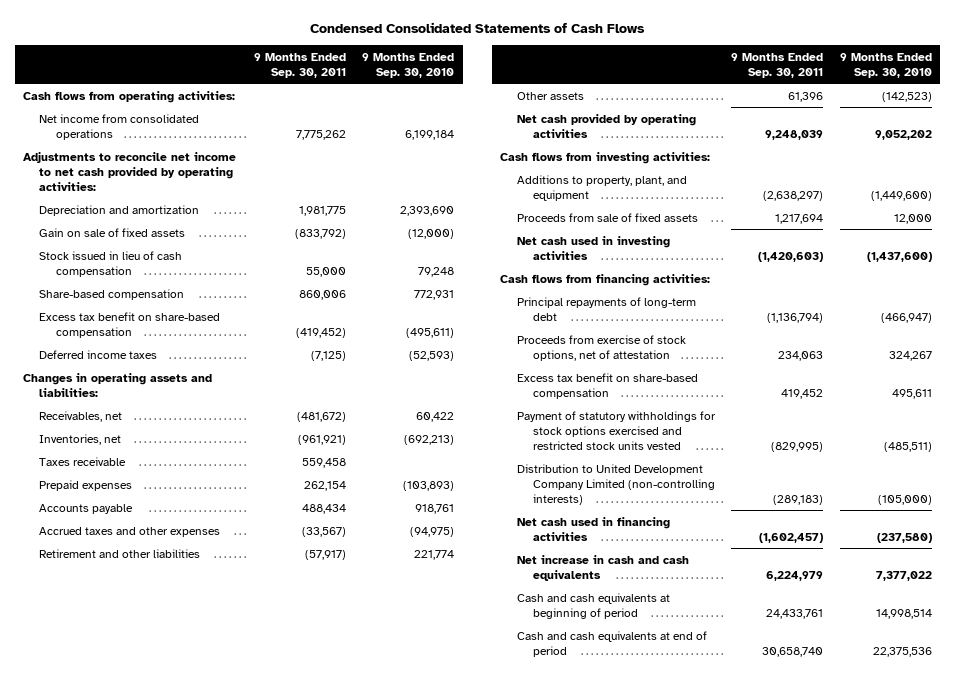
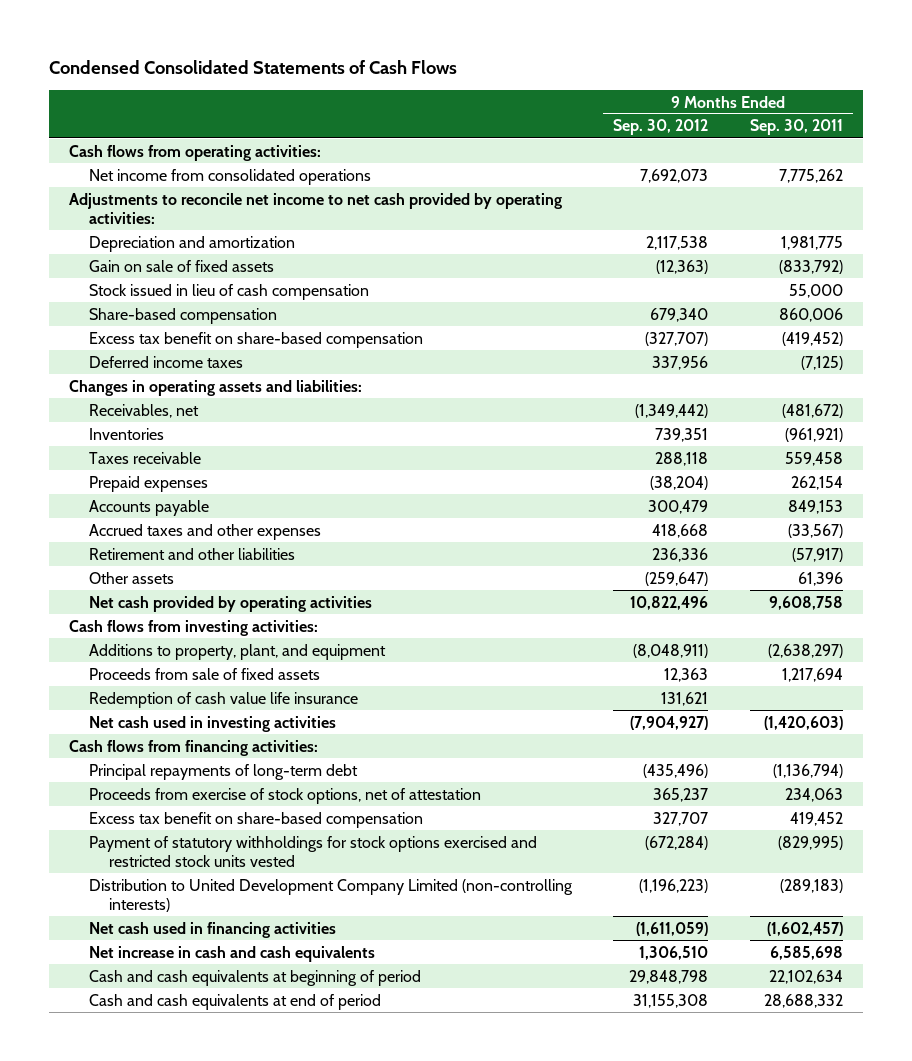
[362,52,455,78] 9 Months Ended Sep. 30, 2010 -> none
none -> [613,119,709,136] Sep. 30, 2012
[39,433,122,445] Inventories, net -> [89,427,165,440] Inventories
[302,503,347,514] 488,434 -> [787,499,843,514] 849,153
[765,129,824,140] 9,248,039 -> [768,595,843,610] 9,608,758
none -> [89,691,359,708] Redemption of cash value life insurance
[766,570,824,581] 6,224,979 -> [769,945,843,960] 6,585,698
[766,608,824,619] 24,433,761 -> [768,969,843,984] 22,102,634
[762,646,824,657] 30,658,740 -> [763,993,843,1008] 28,688,332

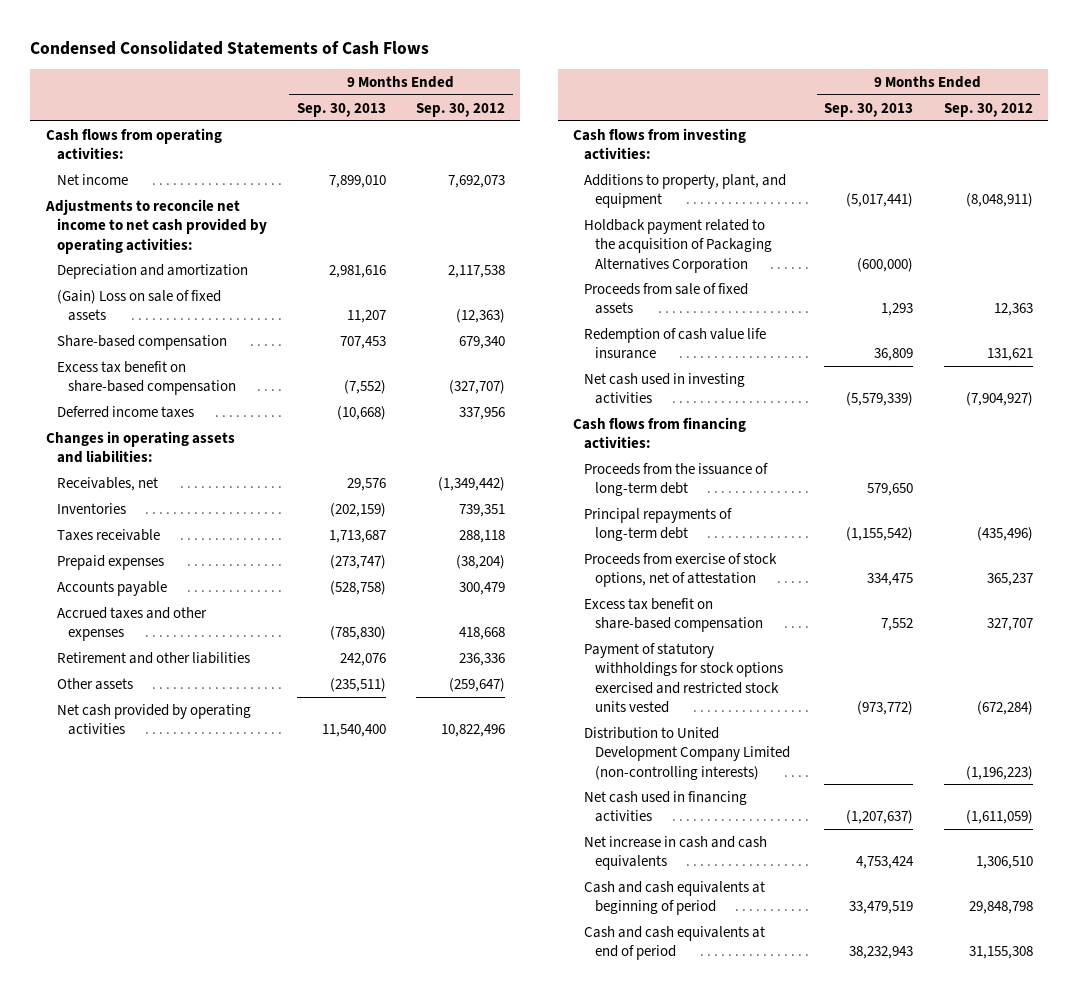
[749,119,843,136] Sep. 30, 2011 -> none
none -> [296,102,386,117] Sep. 30, 2013
[89,168,372,185] Net income from consolidated operations -> [56,173,128,185] Net income
[89,283,370,300] Stock issued in lieu of cash compensation -> none
[89,259,275,272] Gain on sale of fixed assets -> [56,289,221,322] (Gain) Loss on sale of fixed assets
none -> [584,218,773,273] Holdback payment related to the acquisition of Packaging Alternatives Corporation
none -> [584,462,769,497] Proceeds from the issuance of long-term debt

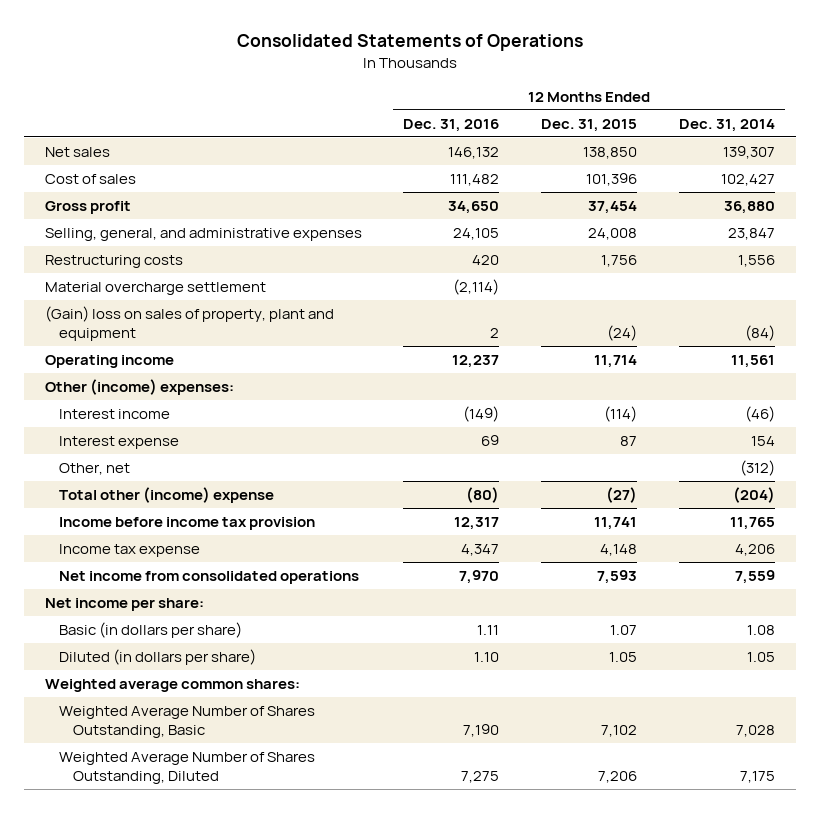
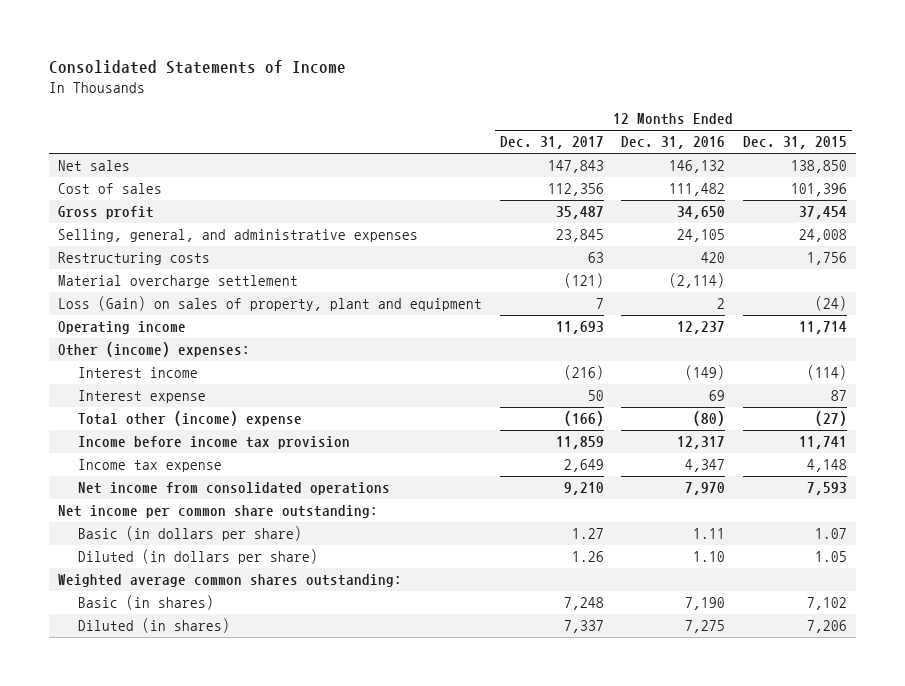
[236,34,583,52] Consolidated Statements of Operations -> [48,59,346,74] Consolidated Statements of Income
[678,118,775,132] Dec. 31, 2014 -> none
none -> [499,136,604,150] Dec. 31, 2017
[44,306,334,342] (Gain) loss on sales of property, plant and equipment -> [57,296,482,312] Loss (Gain) on sales of property, plant and equipment
[58,463,130,476] Other, net -> none
[44,598,204,612] Net income per share: -> [57,505,378,519] Net income per common share outstanding:
[44,679,300,693] Weighted average common shares: -> [57,574,402,588] Weighted average common shares outstanding:
[58,706,315,739] Weighted Average Number of Shares Outstanding, Basic -> [78,595,215,611] Basic (in shares)
[58,752,315,785] Weighted Average Number of Shares Outstanding, Diluted -> [78,618,231,634] Diluted (in shares)

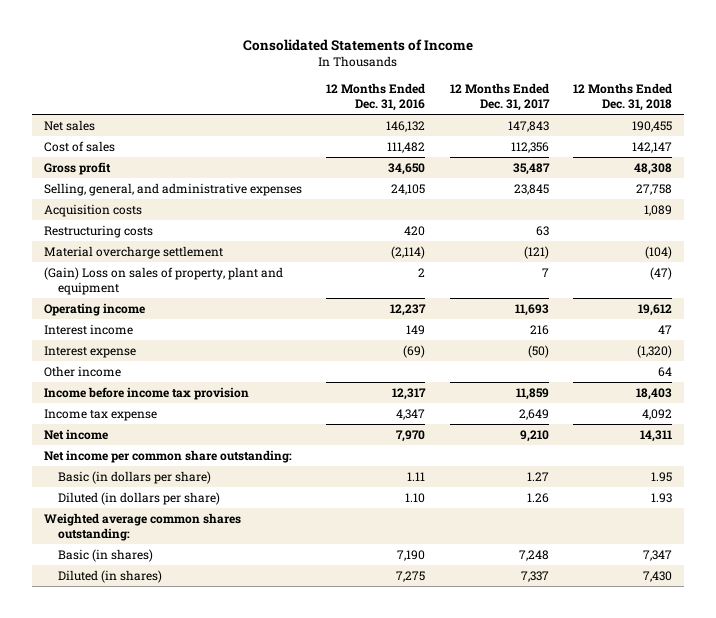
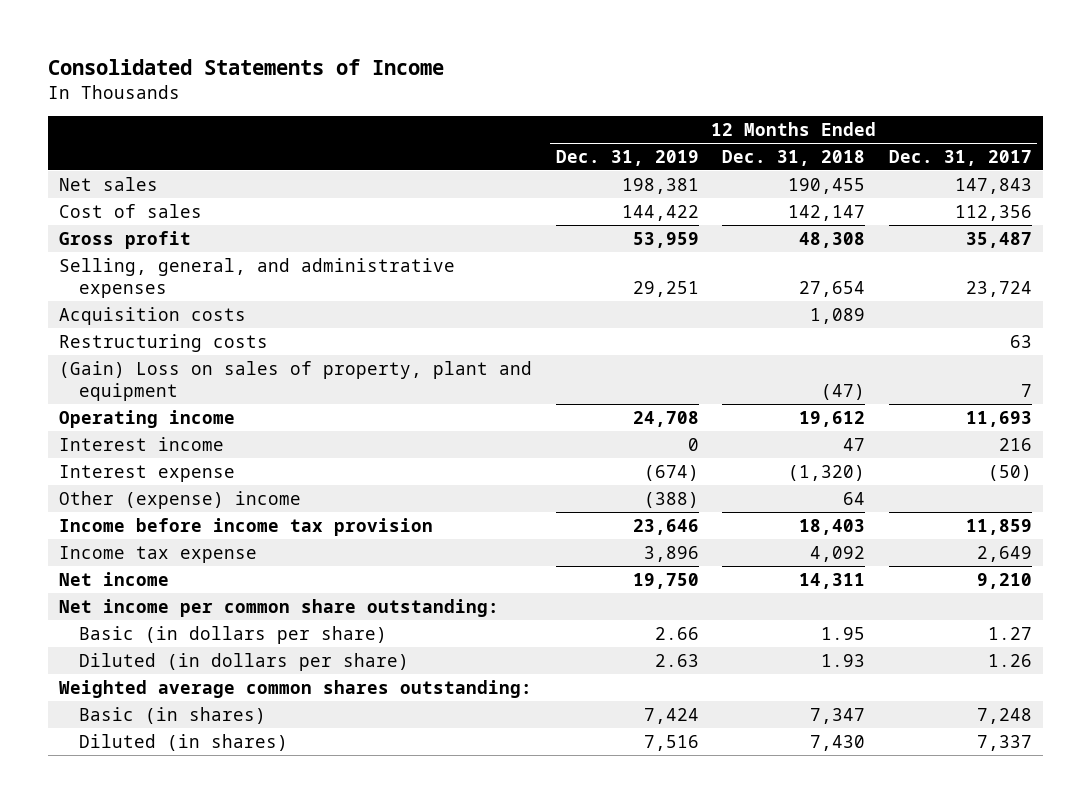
[326,82,426,111] 12 Months Ended Dec. 31, 2016 -> none
none -> [555,149,699,166] Dec. 31, 2019
[513,183,549,195] 23,845 -> [965,280,1032,297] 23,724
[635,183,672,195] 27,758 -> [799,280,866,297] 27,654
[44,245,224,259] Material overcharge settlement -> none
[44,365,122,377] Other income -> [59,490,302,509] Other (expense) income

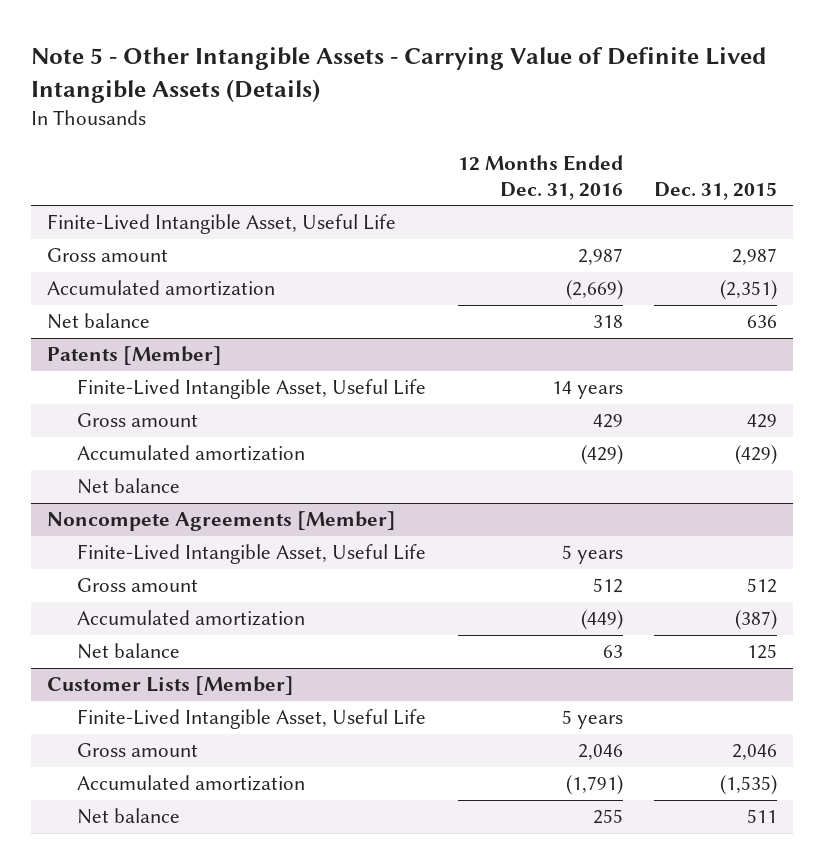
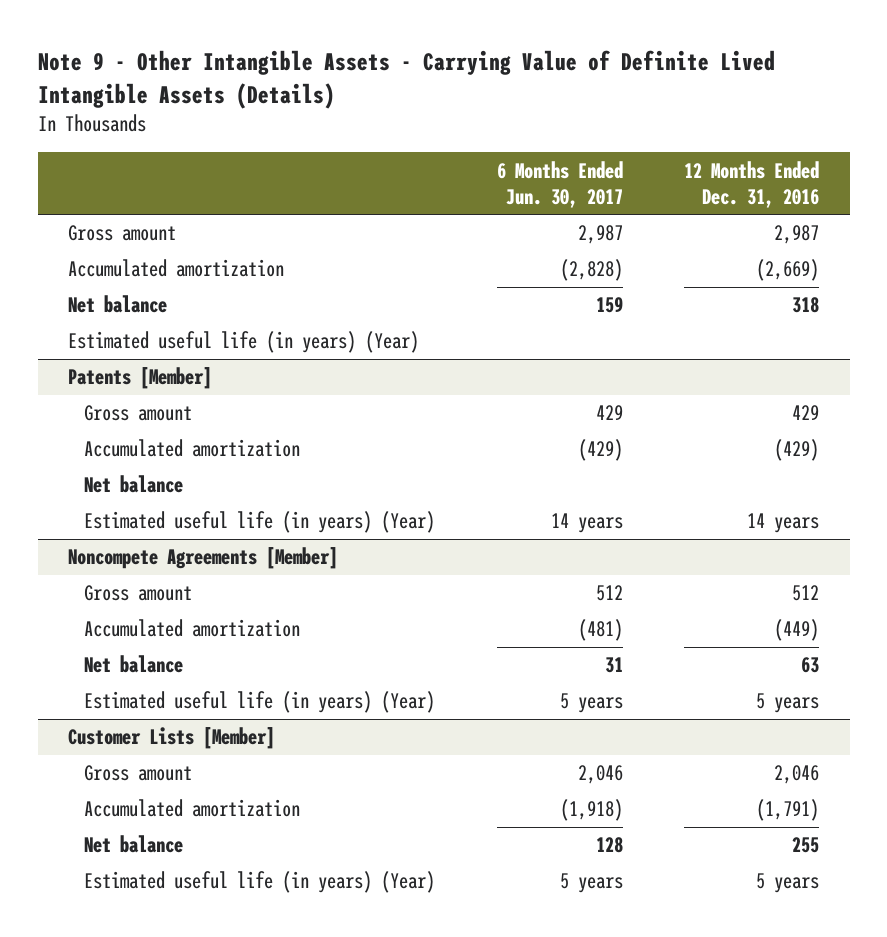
[31,47,767,103] Note 5 - Other Intangible Assets - Carrying Value of Definite Lived Intangible Assets (Details) -> [37,50,775,109] Note 9 - Other Intangible Assets - Carrying Value of Definite Lived Intangible Assets (Details)
[653,181,777,200] Dec. 31, 2015 -> none
none -> [496,160,623,208] 6 Months Ended Jun. 30, 2017
[46,214,396,235] Finite-Lived Intangible Asset, Useful Life -> none
none -> [68,331,420,354] Estimated useful life (in years) (Year)
[77,379,427,400] Finite-Lived Intangible Asset, Useful Life -> none
none -> [84,511,436,534] Estimated useful life (in years) (Year)
[77,544,427,565] Finite-Lived Intangible Asset, Useful Life -> none
none -> [84,691,436,714] Estimated useful life (in years) (Year)
[77,709,427,730] Finite-Lived Intangible Asset, Useful Life -> none
none -> [84,871,436,894] Estimated useful life (in years) (Year)

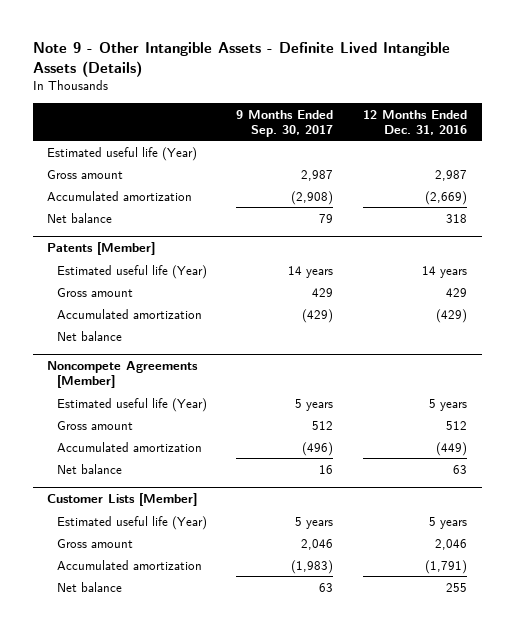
[37,50,775,109] Note 9 - Other Intangible Assets - Carrying Value of Definite Lived Intangible Assets (Details) -> [32,41,450,77] Note 9 - Other Intangible Assets - Definite Lived Intangible Assets (Details)
[496,160,623,208] 6 Months Ended Jun. 30, 2017 -> none
none -> [236,109,334,137] 9 Months Ended Sep. 30, 2017
none -> [47,146,198,161] Estimated useful life (Year)
[68,331,420,354] Estimated useful life (in years) (Year) -> none
none -> [57,264,208,279] Estimated useful life (Year)
[84,511,436,534] Estimated useful life (in years) (Year) -> none
none -> [57,397,208,412] Estimated useful life (Year)
[84,691,436,714] Estimated useful life (in years) (Year) -> none
none -> [57,515,208,530] Estimated useful life (Year)
[84,871,436,894] Estimated useful life (in years) (Year) -> none

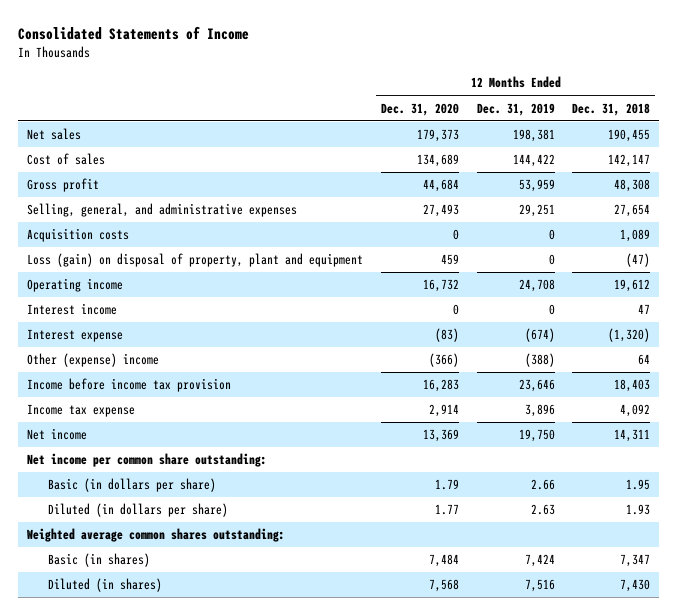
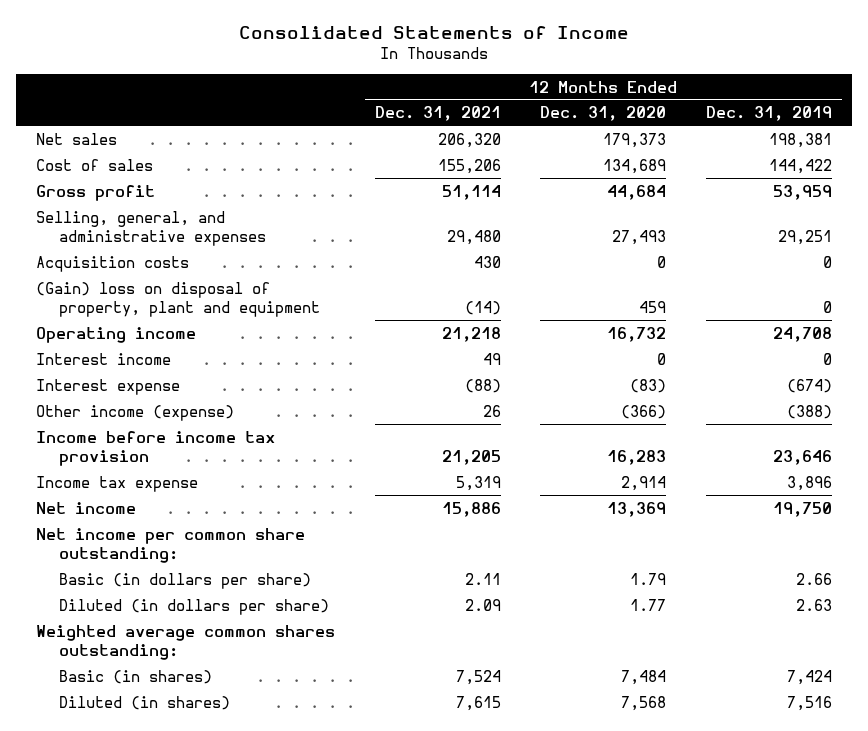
[572,102,651,116] Dec. 31, 2018 -> none
none -> [374,106,501,122] Dec. 31, 2021
[27,253,364,268] Loss (gain) on disposal of property, plant and equipment -> [35,281,321,317] (Gain) loss on disposal of property, plant and equipment
[27,353,160,368] Other (expense) income -> [35,404,234,421] Other income (expense)

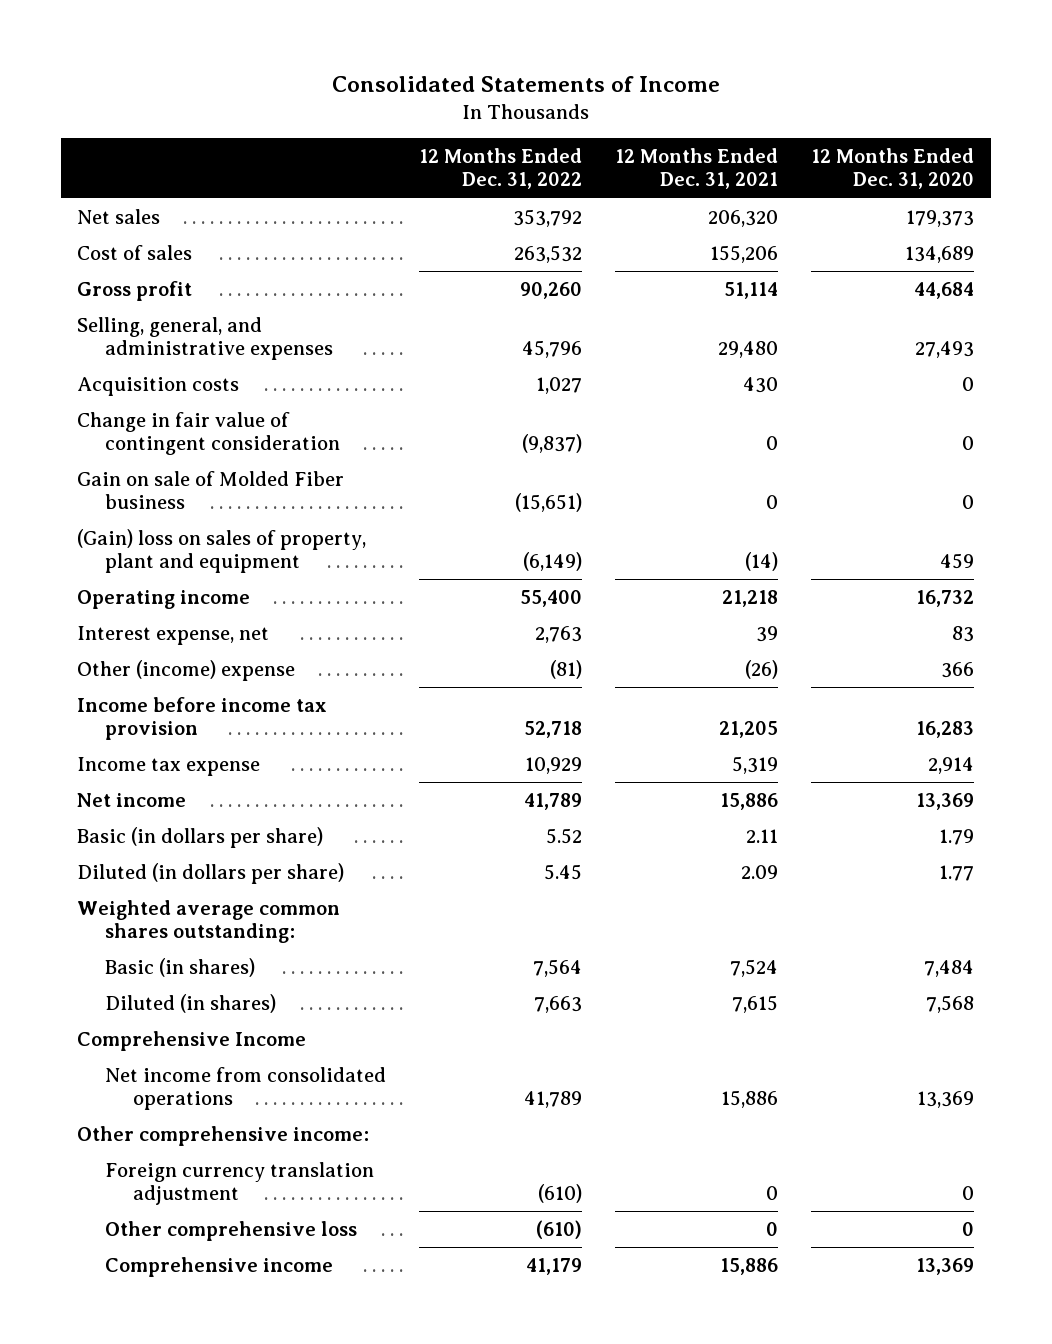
[706,106,833,122] Dec. 31, 2019 -> none
none -> [419,148,583,190] 12 Months Ended Dec. 31, 2022
none -> [77,411,341,455] Change in fair value of contingent consideration
none -> [77,470,345,509] Gain on sale of Molded Fiber business
[35,281,321,317] (Gain) loss on disposal of property, plant and equipment -> [77,528,367,573] (Gain) loss on sales of property, plant and equipment
[35,352,171,365] Interest income -> none
[35,378,180,395] Interest expense -> [77,625,270,645] Interest expense, net
[464,378,501,393] (88) -> [756,625,779,642] 39
[630,378,667,393] (83) -> [952,625,975,642] 83
[35,404,234,421] Other income (expense) -> [77,659,296,681] Other (income) expense
[482,404,501,417] 26 -> [745,659,779,679] (26)
[621,404,667,419] (366) -> [941,661,975,678] 366
[35,527,305,563] Net income per common share outstanding: -> none
none -> [77,1030,307,1051] Comprehensive Income
none -> [105,1066,387,1110] Net income from consolidated operations
none -> [77,1125,370,1146] Other comprehensive income:
none -> [105,1161,375,1205] Foreign currency translation adjustment
none -> [105,1220,358,1241] Other comprehensive loss
none -> [105,1256,334,1277] Comprehensive income

